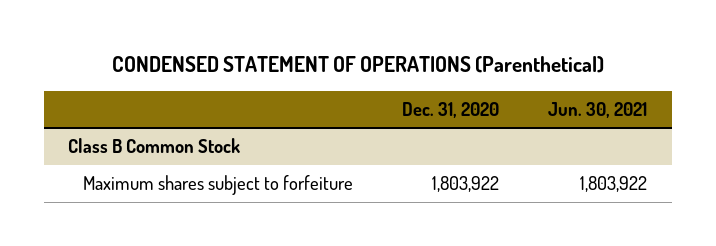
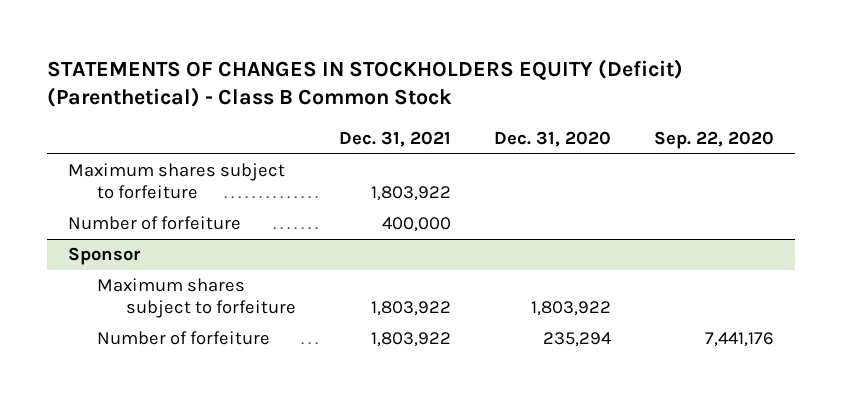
[111,56,604,74] CONDENSED STATEMENT OF OPERATIONS (Parenthetical) -> [46,58,683,108] STATEMENTS OF CHANGES IN STOCKHOLDERS EQUITY (Deficit) (Parenthetical) - Class B Common Stock
[548,101,648,118] Jun. 30, 2021 -> none
none -> [339,131,452,148] Dec. 31, 2021
none -> [653,131,774,150] Sep. 22, 2020
none -> [68,163,286,200] Maximum shares subject to forfeiture
none -> [68,216,242,231] Number of forfeiture
[68,138,241,154] Class B Common Stock -> [68,247,142,266] Sponsor
none -> [97,331,271,346] Number of forfeiture

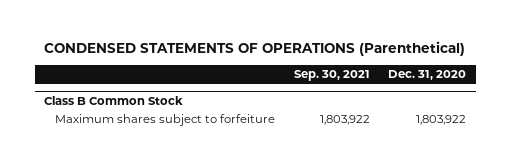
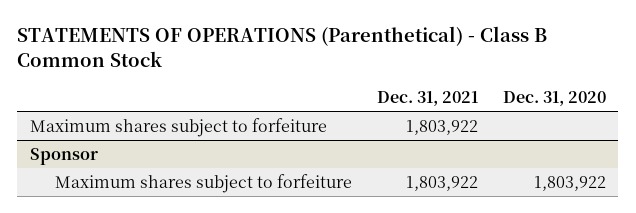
[44,41,466,57] CONDENSED STATEMENTS OF OPERATIONS (Parenthetical) -> [17,26,548,67] STATEMENTS OF OPERATIONS (Parenthetical) - Class B Common Stock
[293,70,370,82] Sep. 30, 2021 -> none
none -> [377,90,479,106] Dec. 31, 2021
none -> [29,118,327,138] Maximum shares subject to forfeiture
[44,95,184,105] Class B Common Stock -> [29,148,98,166] Sponsor

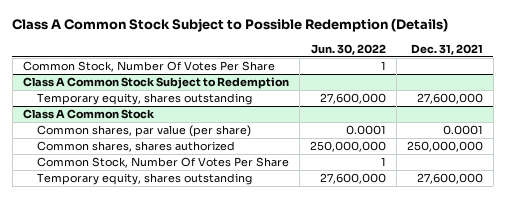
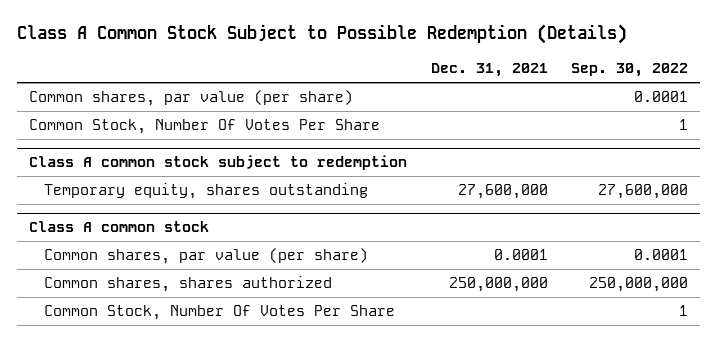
[310,43,386,55] Jun. 30, 2022 -> none
none -> [571,63,689,78] Sep. 30, 2022
none -> [28,90,353,107] Common shares, par value (per share)
[22,77,289,90] Class A Common Stock Subject to Redemption -> [28,155,407,171] Class A common stock subject to redemption
[22,109,155,120] Class A Common Stock -> [28,221,209,233] Class A common stock
[37,173,253,186] Temporary equity, shares outstanding -> none

